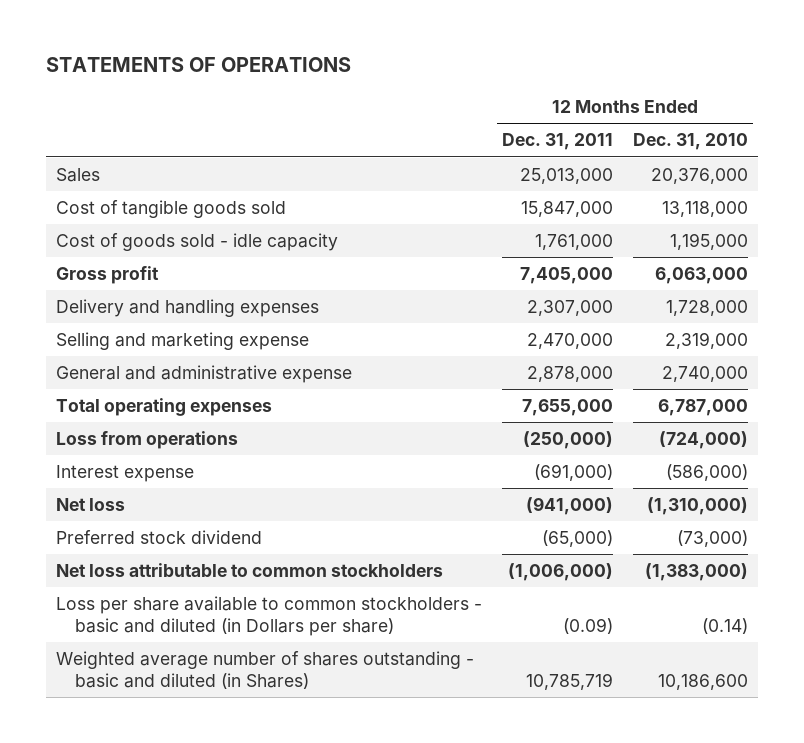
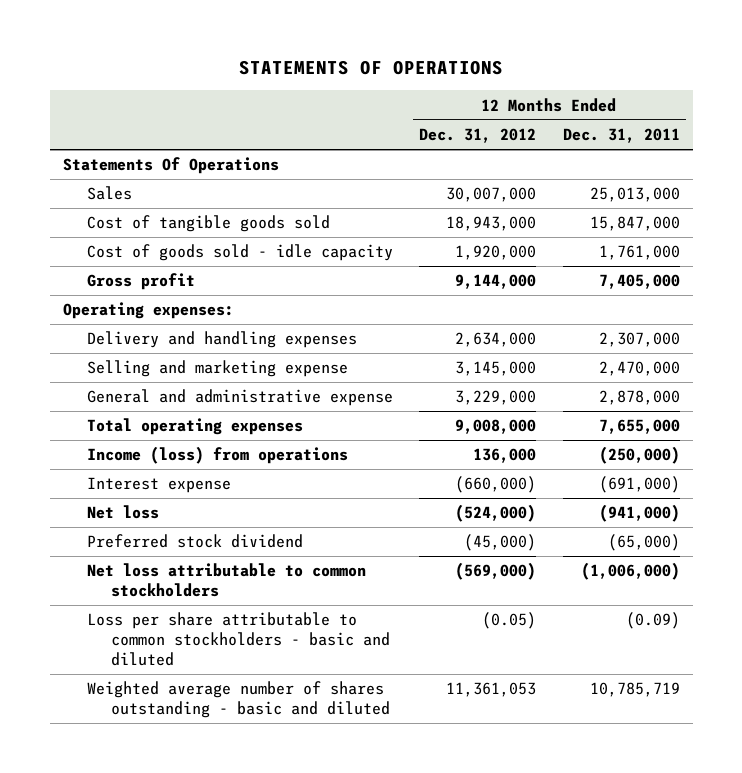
[633,133,749,151] Dec. 31, 2010 -> none
none -> [419,127,537,143] Dec. 31, 2012
none -> [62,157,279,175] Statements Of Operations
none -> [62,302,234,320] Operating expenses:
[55,431,238,450] Loss from operations -> [86,446,348,465] Income (loss) from operations
[55,596,482,636] Loss per share available to common stockholders - basic and diluted (in Dollars per share) -> [86,612,391,666] Loss per share attributable to common stockholders - basic and diluted
[55,651,474,689] Weighted average number of shares outstanding - basic and diluted (in Shares) -> [86,681,391,719] Weighted average number of shares outstanding - basic and diluted

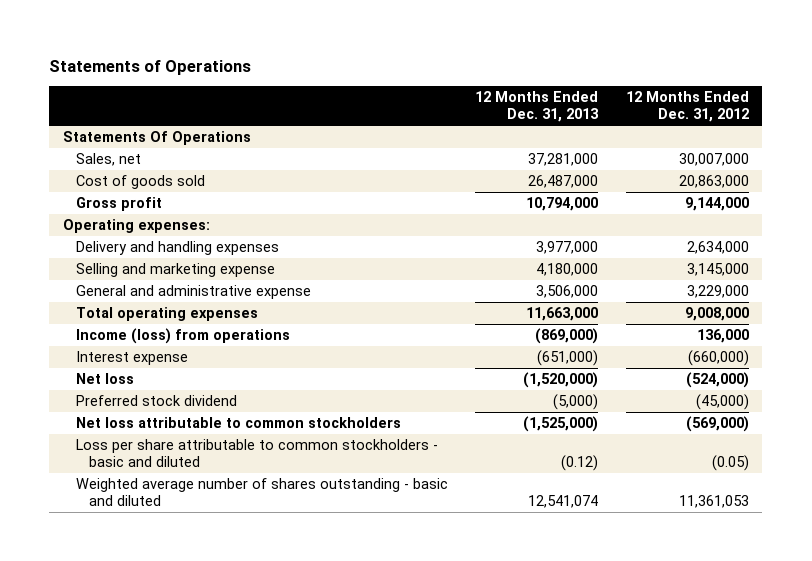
[239,60,504,76] STATEMENTS OF OPERATIONS -> [49,59,252,75] Statements of Operations
[562,127,680,143] Dec. 31, 2011 -> none
none -> [475,91,600,123] 12 Months Ended Dec. 31, 2013
[86,244,393,262] Cost of goods sold - idle capacity -> none
[86,186,132,201] Sales -> [75,153,141,167] Sales, net
[86,215,330,233] Cost of tangible goods sold -> [75,175,205,190] Cost of goods sold
[446,216,537,232] 18,943,000 -> [678,175,749,189] 20,863,000

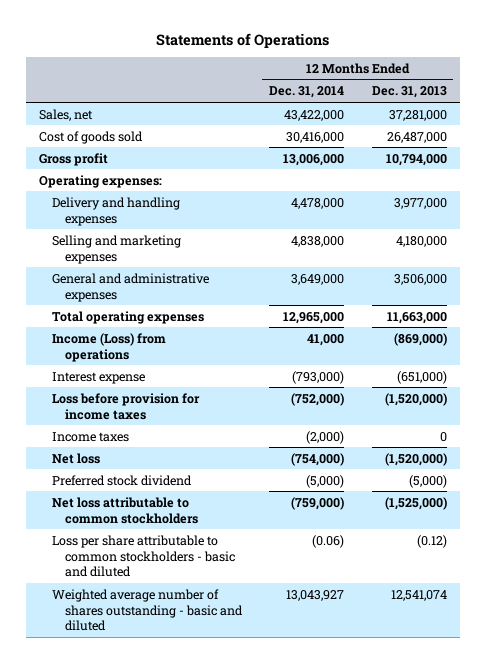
[625,91,749,123] 12 Months Ended Dec. 31, 2012 -> none
none -> [269,86,345,99] Dec. 31, 2014
[63,131,252,146] Statements Of Operations -> none
[75,263,275,278] Selling and marketing expense -> [52,234,182,264] Selling and marketing expenses
[75,285,311,300] General and administrative expense -> [52,272,210,302] General and administrative expenses
[75,328,290,345] Income (loss) from operations -> [52,332,167,362] Income (Loss) from operations
none -> [52,392,201,420] Loss before provision for income taxes
none -> [52,431,130,442] Income taxes

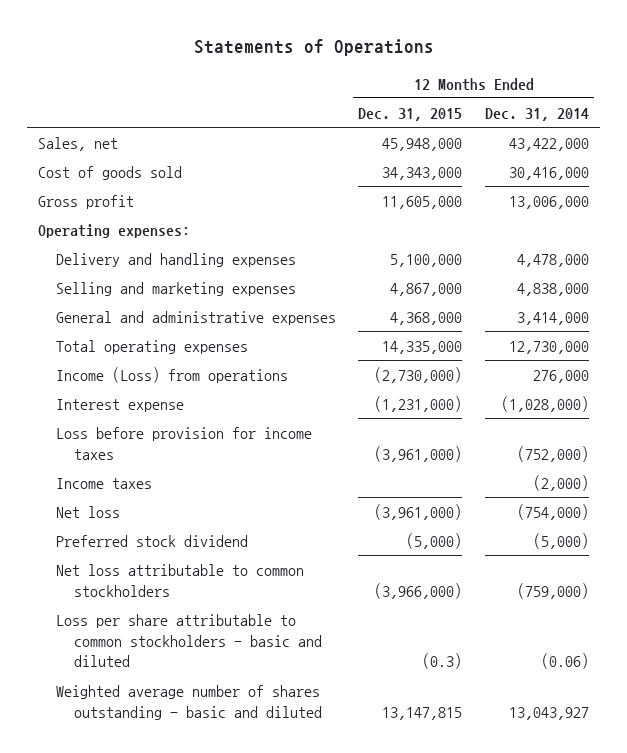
[371,86,447,99] Dec. 31, 2013 -> none
none -> [358,107,463,121] Dec. 31, 2015
[291,273,345,285] 3,649,000 -> [516,311,589,325] 3,414,000
[283,311,345,324] 12,965,000 -> [508,340,589,354] 12,730,000
[307,333,345,346] 41,000 -> [532,369,589,383] 276,000
[292,370,345,384] (793,000) -> [500,395,589,412] (1,028,000)

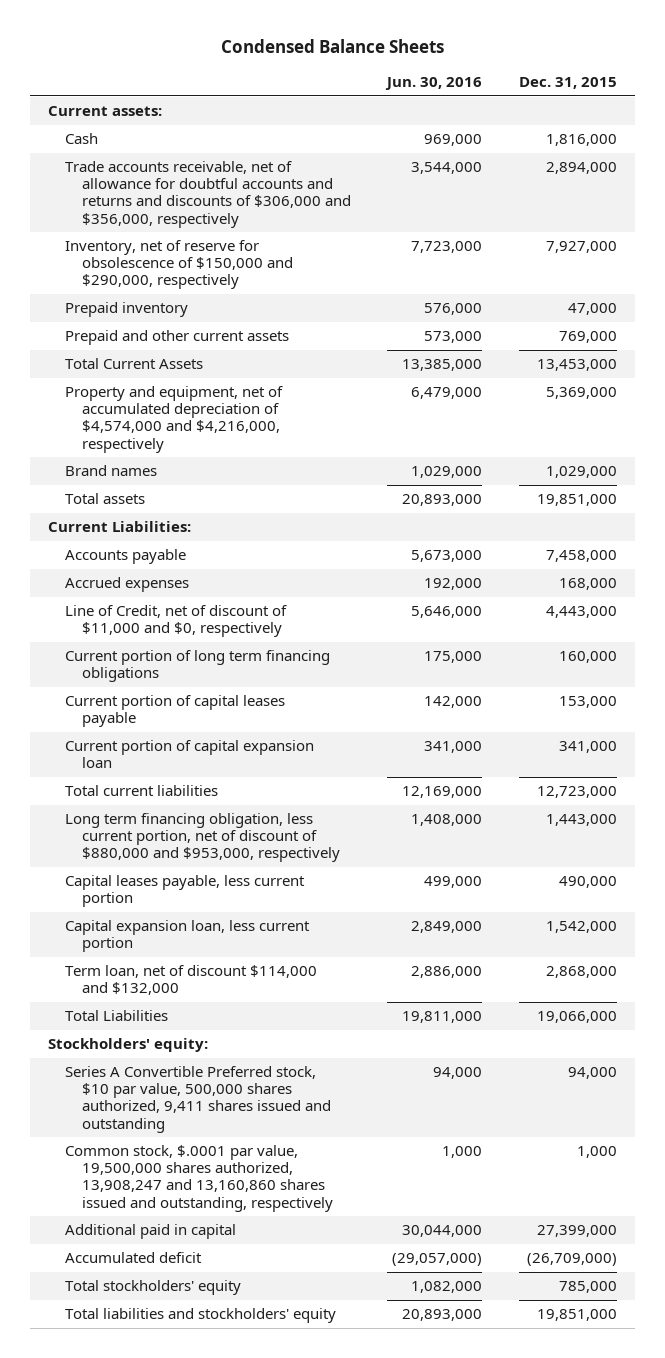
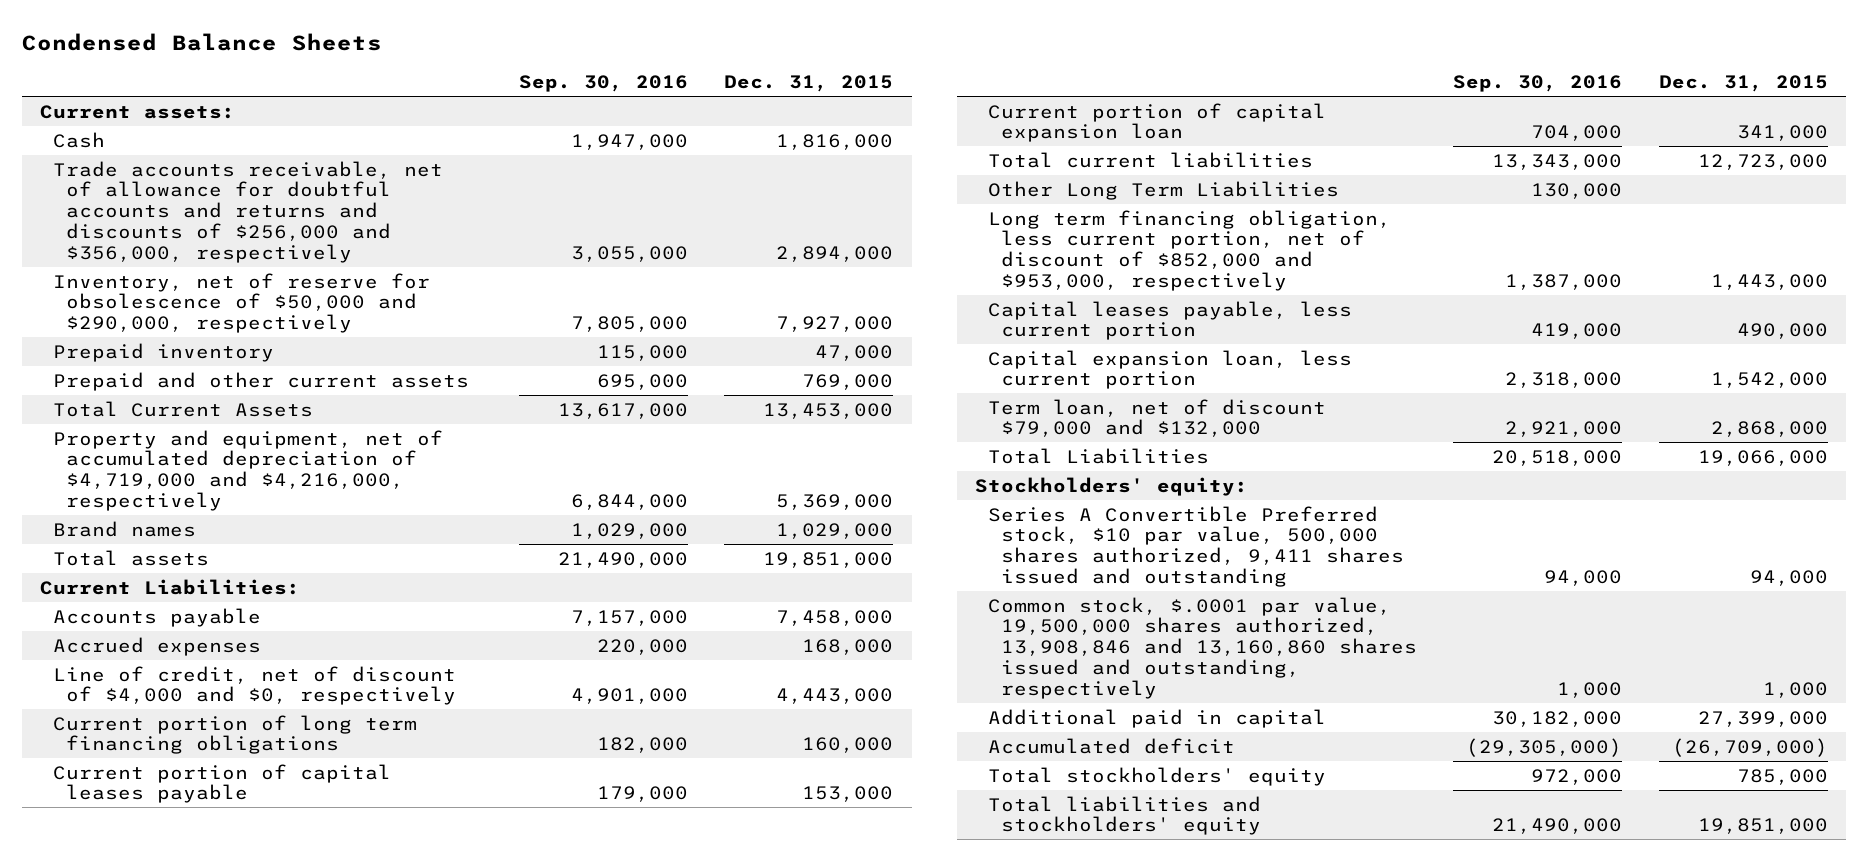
[385,77,483,91] Jun. 30, 2016 -> none
none -> [518,75,688,93] Sep. 30, 2016
[65,161,351,228] Trade accounts receivable, net of allowance for doubtful accounts and returns and discounts of $306,000 and $356,000, respectively -> [53,160,444,263] Trade accounts receivable, net of allowance for doubtful accounts and returns and discounts of $256,000 and $356,000, respectively
[65,240,293,290] Inventory, net of reserve for obsolescence of $150,000 and $290,000, respectively -> [53,272,431,334] Inventory, net of reserve for obsolescence of $50,000 and $290,000, respectively
[65,386,284,453] Property and equipment, net of accumulated depreciation of $4,574,000 and $4,216,000, respectively -> [53,429,444,511] Property and equipment, net of accumulated depreciation of $4,719,000 and $4,216,000, respectively
[65,605,288,638] Line of Credit, net of discount of $11,000 and $0, respectively -> [53,665,457,706] Line of credit, net of discount of $4,000 and $0, respectively
none -> [987,180,1339,200] Other Long Term Liabilities
[65,813,340,863] Long term financing obligation, less current portion, net of discount of $880,000 and $953,000, respectively -> [987,209,1391,291] Long term financing obligation, less current portion, net of discount of $852,000 and $953,000, respectively
[65,965,318,996] Term loan, net of discount $114,000 and $132,000 -> [987,398,1326,438] Term loan, net of discount $79,000 and $132,000
[65,1145,333,1212] Common stock, $.0001 par value, 19,500,000 shares authorized, 13,908,247 and 13,160,860 shares issued and outstanding, respectively -> [987,596,1417,699] Common stock, $.0001 par value, 19,500,000 shares authorized, 13,908,846 and 13,160,860 shares issued and outstanding, respectively

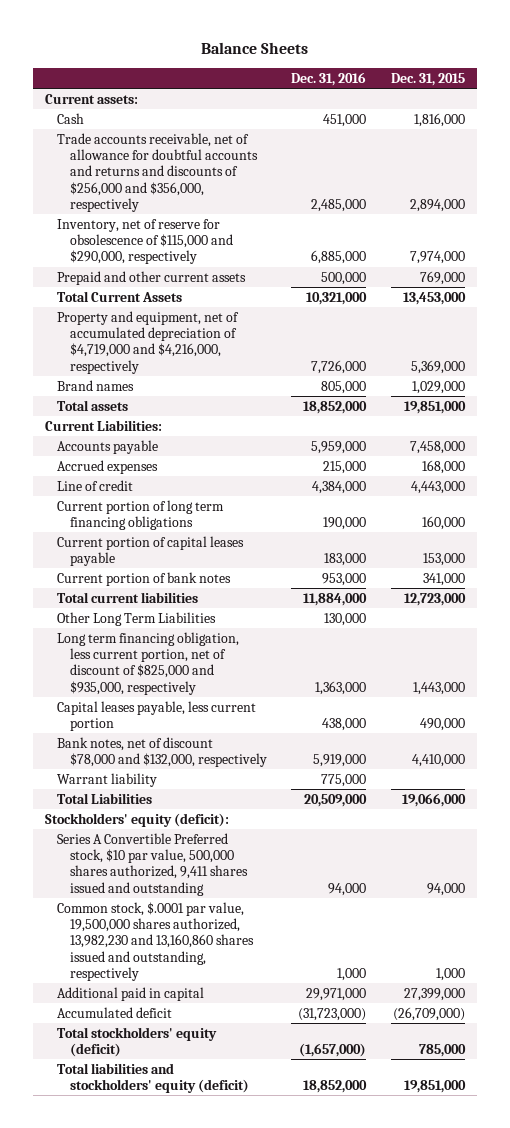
[21,32,382,51] Condensed Balance Sheets -> [200,42,308,55] Balance Sheets
[518,75,688,93] Sep. 30, 2016 -> none
none -> [291,71,367,86] Dec. 31, 2016
[53,342,275,362] Prepaid inventory -> none
[53,272,431,334] Inventory, net of reserve for obsolescence of $50,000 and $290,000, respectively -> [57,218,233,265] Inventory, net of reserve for obsolescence of $115,000 and $290,000, respectively
[776,316,894,333] 7,927,000 -> [409,251,465,265] 7,974,000
[53,665,457,706] Line of credit, net of discount of $4,000 and $0, respectively -> [57,479,134,491] Line of credit
[987,102,1326,143] Current portion of capital expansion loan -> [57,571,232,586] Current portion of bank notes
[987,209,1391,291] Long term financing obligation, less current portion, net of discount of $852,000 and $953,000, respectively -> [57,631,240,695] Long term financing obligation, less current portion, net of discount of $825,000 and $935,000, respectively
[987,349,1352,390] Capital expansion loan, less current portion -> none
[987,398,1326,438] Term loan, net of discount $79,000 and $132,000 -> none
none -> [57,736,267,767] Bank notes, net of discount $78,000 and $132,000, respectively
none -> [57,772,158,787] Warrant liability
[974,476,1248,496] Stockholders' equity: -> [45,812,230,827] Stockholders' equity (deficit):
[987,596,1417,699] Common stock, $.0001 par value, 19,500,000 shares authorized, 13,908,846 and 13,160,860 shares issued and outstanding, respectively -> [57,901,254,981] Common stock, $.0001 par value, 19,500,000 shares authorized, 13,982,230 and 13,160,860 shares issued and outstanding, respectively
[987,766,1326,786] Total stockholders' equity -> [57,1026,218,1057] Total stockholders' equity (deficit)
[987,795,1261,836] Total liabilities and stockholders' equity -> [57,1062,249,1093] Total liabilities and stockholders' equity (deficit)

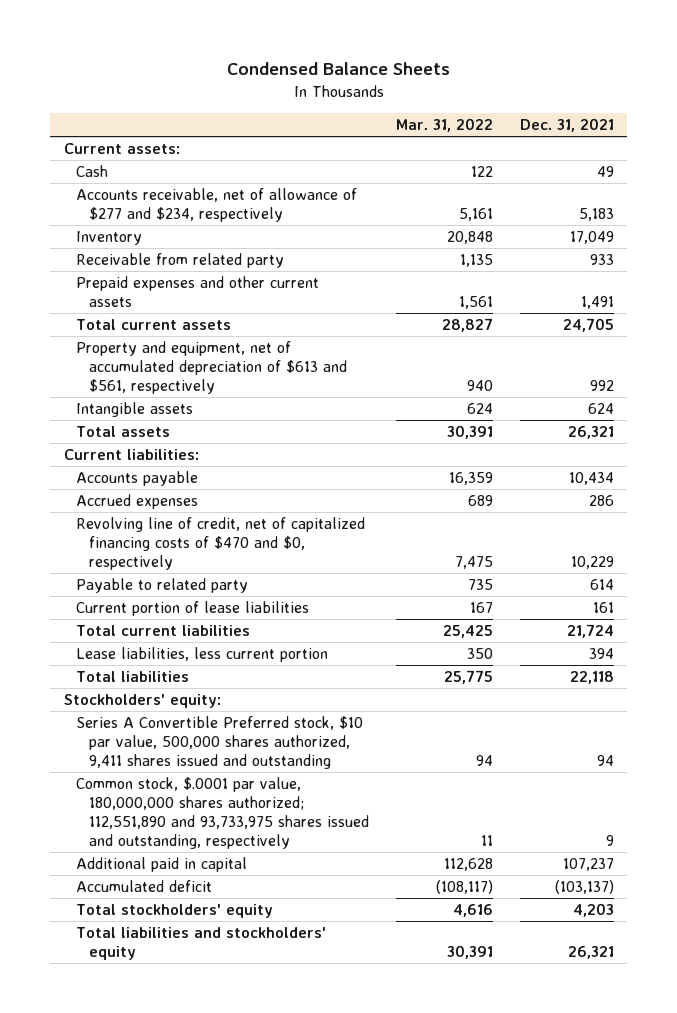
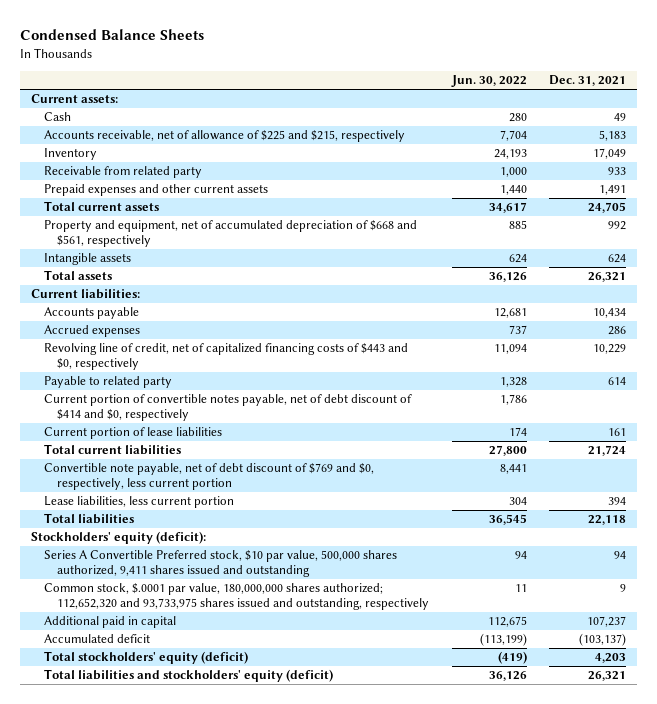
[395,117,493,132] Mar. 31, 2022 -> none
none -> [450,75,527,88] Jun. 30, 2022
[76,188,358,222] Accounts receivable, net of allowance of $277 and $234, respectively -> [44,130,406,143] Accounts receivable, net of allowance of $225 and $215, respectively
[76,341,348,394] Property and equipment, net of accumulated depreciation of $613 and $561, respectively -> [44,220,418,248] Property and equipment, net of accumulated depreciation of $668 and $561, respectively
[76,517,366,570] Revolving line of credit, net of capitalized financing costs of $470 and $0, respectively -> [44,343,409,371] Revolving line of credit, net of capitalized financing costs of $443 and $0, respectively
none -> [44,394,413,422] Current portion of convertible notes payable, net of debt discount of $414 and $0, respectively
none -> [44,463,375,491] Convertible note payable, net of debt discount of $769 and $0, respectively, less current portion
[63,694,221,709] Stockholders' equity: -> [31,531,207,545] Stockholders' equity (deficit):
[76,777,370,849] Common stock, $.0001 par value, 180,000,000 shares authorized; 112,551,890 and 93,733,975 shares issued and outstanding, respectively -> [44,583,430,611] Common stock, $.0001 par value, 180,000,000 shares authorized; 112,652,320 and 93,733,975 shares issued and outstanding, respectively
[76,904,274,919] Total stockholders' equity -> [44,651,249,665] Total stockholders' equity (deficit)
[76,927,327,960] Total liabilities and stockholders' equity -> [44,669,334,683] Total liabilities and stockholders' equity (deficit)

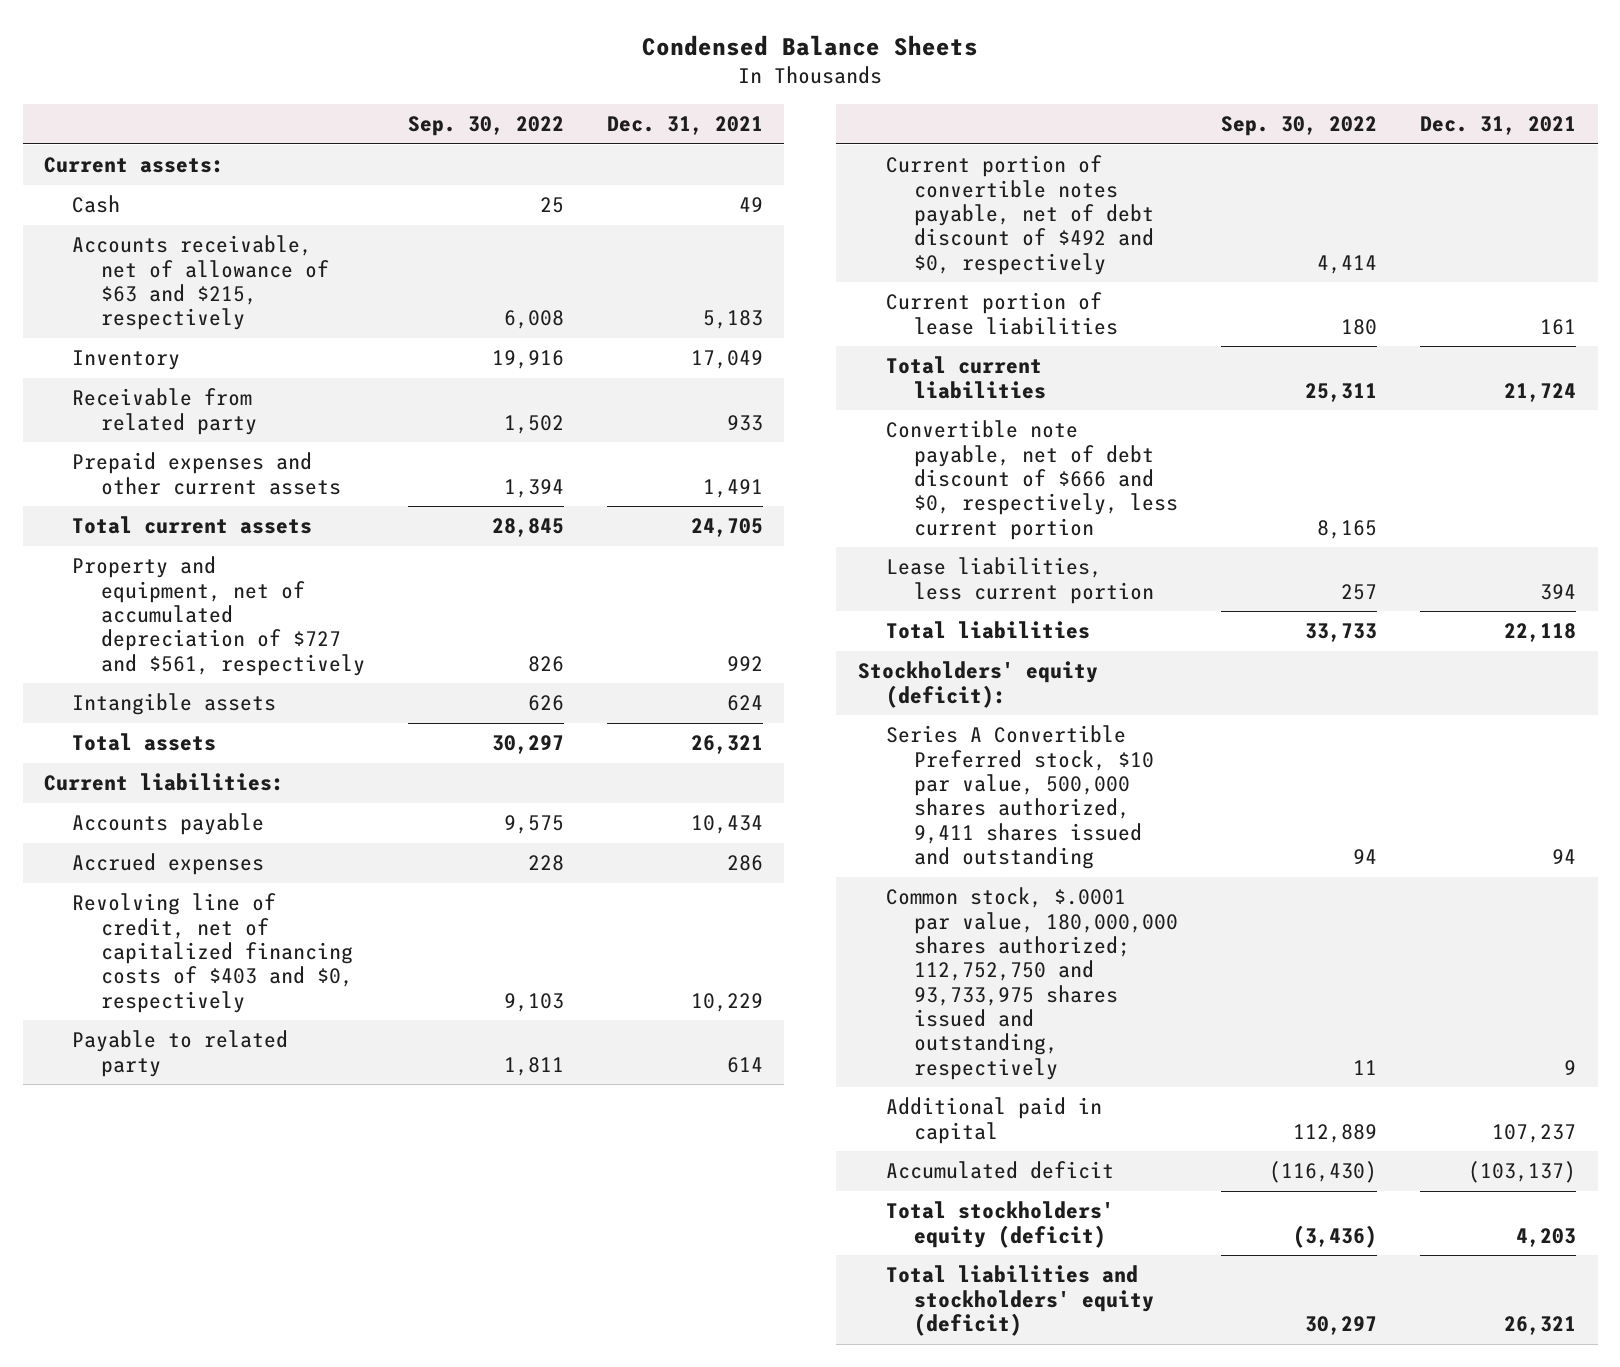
[450,75,527,88] Jun. 30, 2022 -> none
none -> [407,116,564,137] Sep. 30, 2022
[44,130,406,143] Accounts receivable, net of allowance of $225 and $215, respectively -> [72,235,329,331] Accounts receivable, net of allowance of $63 and $215, respectively
[44,220,418,248] Property and equipment, net of accumulated depreciation of $668 and $561, respectively -> [72,556,365,676] Property and equipment, net of accumulated depreciation of $727 and $561, respectively
[44,343,409,371] Revolving line of credit, net of capitalized financing costs of $443 and $0, respectively -> [72,893,353,1013] Revolving line of credit, net of capitalized financing costs of $403 and $0, respectively
[44,394,413,422] Current portion of convertible notes payable, net of debt discount of $414 and $0, respectively -> [886,155,1155,275] Current portion of convertible notes payable, net of debt discount of $492 and $0, respectively
[44,463,375,491] Convertible note payable, net of debt discount of $769 and $0, respectively, less current portion -> [886,420,1179,540] Convertible note payable, net of debt discount of $666 and $0, respectively, less current portion
[44,583,430,611] Common stock, $.0001 par value, 180,000,000 shares authorized; 112,652,320 and 93,733,975 shares issued and outstanding, respectively -> [886,887,1179,1080] Common stock, $.0001 par value, 180,000,000 shares authorized; 112,752,750 and 93,733,975 shares issued and outstanding, respectively

